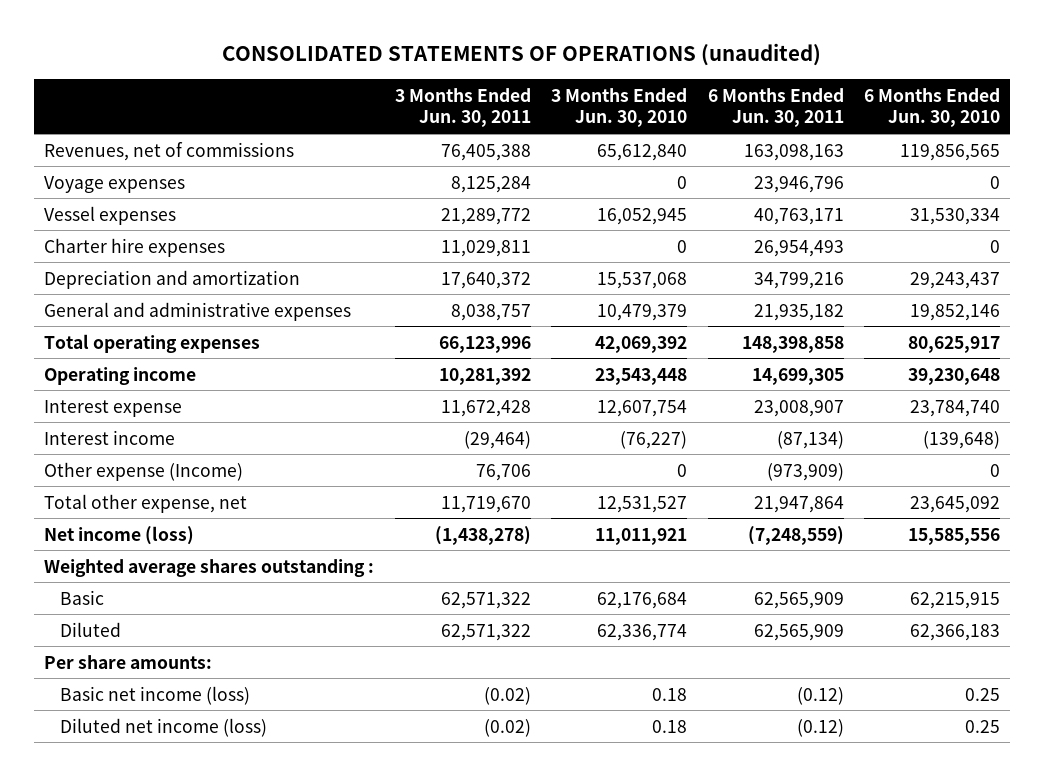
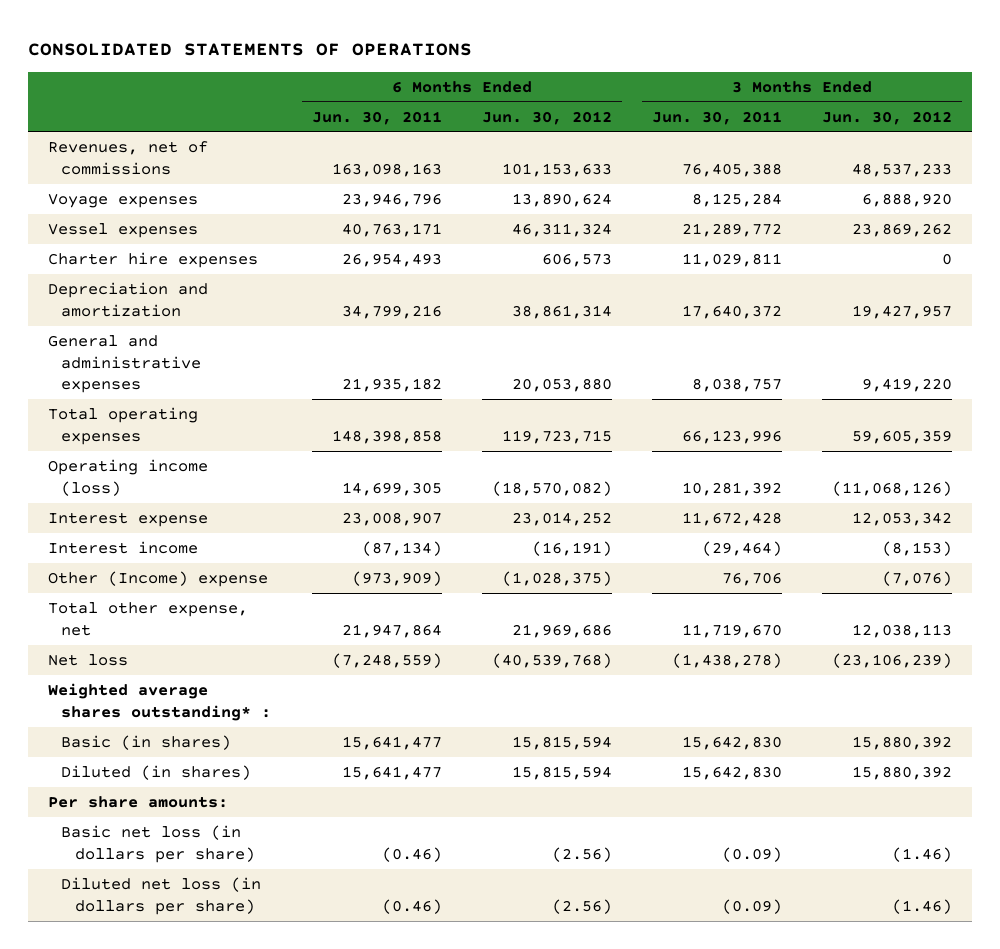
[222,43,822,67] CONSOLIDATED STATEMENTS OF OPERATIONS (unaudited) -> [27,42,472,56] CONSOLIDATED STATEMENTS OF OPERATIONS
[551,87,688,128] 3 Months Ended Jun. 30, 2010 -> none
[864,87,1001,128] 6 Months Ended Jun. 30, 2010 -> none
none -> [481,110,612,125] Jun. 30, 2012
none -> [822,110,953,125] Jun. 30, 2012
[44,366,197,385] Operating income -> [48,458,209,496] Operating income (loss)
[44,461,244,481] Other expense (Income) -> [48,570,269,587] Other (Income) expense
[44,525,195,545] Net income (loss) -> [48,653,129,666] Net loss
[44,558,375,577] Weighted average shares outstanding : -> [48,682,272,721] Weighted average shares outstanding* :
[59,589,104,605] Basic -> [61,734,232,750] Basic (in shares)
[440,591,531,609] 62,571,322 -> [682,735,783,750] 15,642,830
[753,591,844,609] 62,565,909 -> [341,735,442,750] 15,641,477
[59,621,121,637] Diluted -> [61,764,252,780] Diluted (in shares)
[440,623,531,641] 62,571,322 -> [682,765,783,780] 15,642,830
[753,623,844,641] 62,565,909 -> [341,765,442,780] 15,641,477
[59,685,250,705] Basic net income (loss) -> [61,824,255,863] Basic net loss (in dollars per share)
[483,686,531,705] (0.02) -> [722,846,783,862] (0.09)
[796,686,844,705] (0.12) -> [381,846,442,862] (0.46)
[59,717,267,737] Diluted net income (loss) -> [61,876,262,915] Diluted net loss (in dollars per share)
[483,718,531,737] (0.02) -> [722,898,783,914] (0.09)
[796,718,844,737] (0.12) -> [381,898,442,914] (0.46)

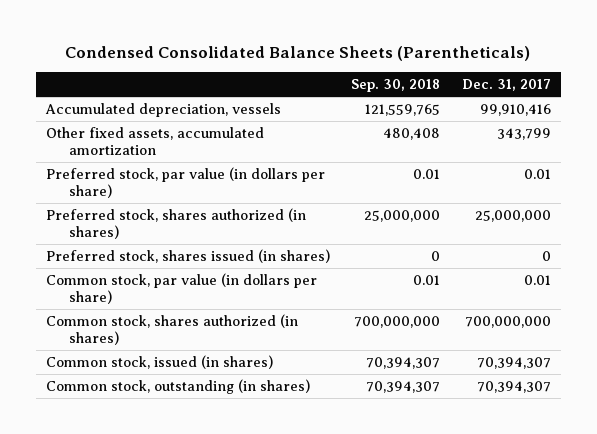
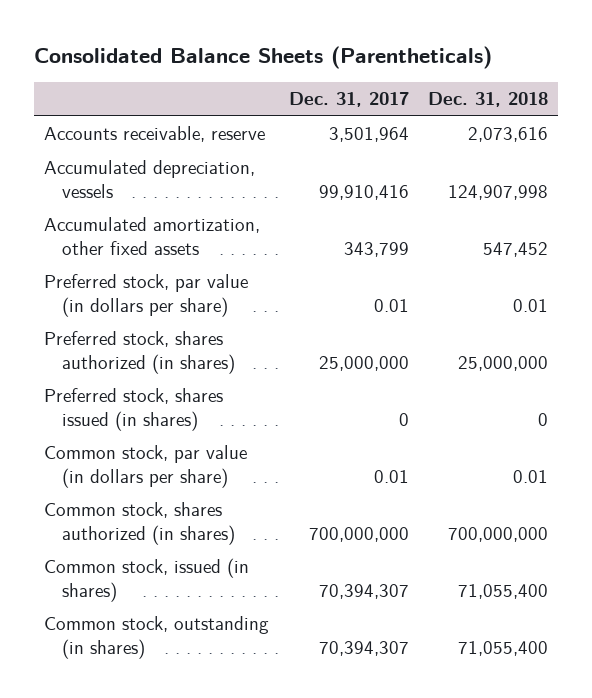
[65,45,531,61] Condensed Consolidated Balance Sheets (Parentheticals) -> [34,46,493,70] Consolidated Balance Sheets (Parentheticals)
[351,79,441,93] Sep. 30, 2018 -> none
none -> [428,92,549,108] Dec. 31, 2018
none -> [44,126,266,143] Accounts receivable, reserve
[46,126,265,156] Other fixed assets, accumulated amortization -> [44,217,261,255] Accumulated amortization, other fixed assets

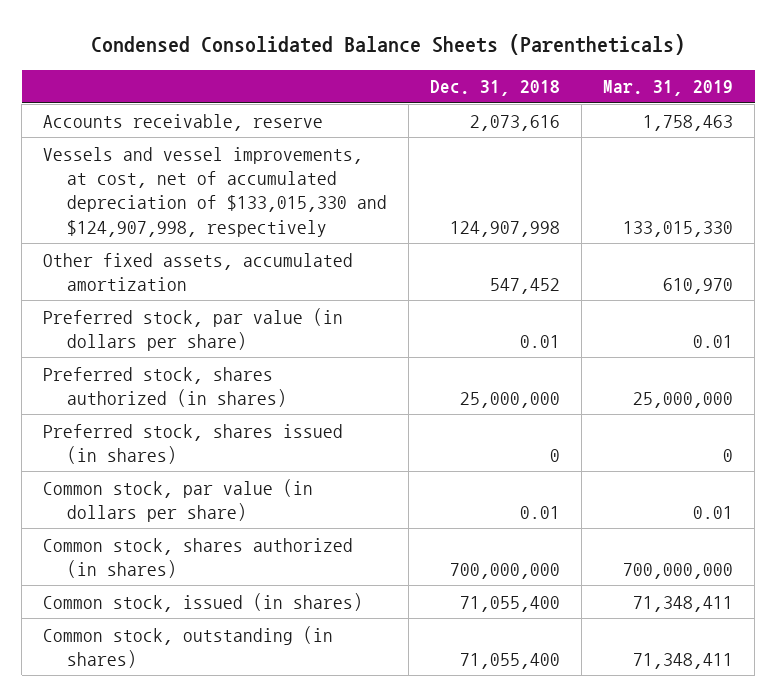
[34,46,493,70] Consolidated Balance Sheets (Parentheticals) -> [91,33,686,55] Condensed Consolidated Balance Sheets (Parentheticals)
[288,92,409,108] Dec. 31, 2017 -> none
none -> [603,80,734,97] Mar. 31, 2019
[44,160,256,198] Accumulated depreciation, vessels -> [43,146,387,237] Vessels and vessel improvements, at cost, net of accumulated depreciation of $133,015,330 and $124,907,998, respectively
[44,217,261,255] Accumulated amortization, other fixed assets -> [43,252,354,291] Other fixed assets, accumulated amortization

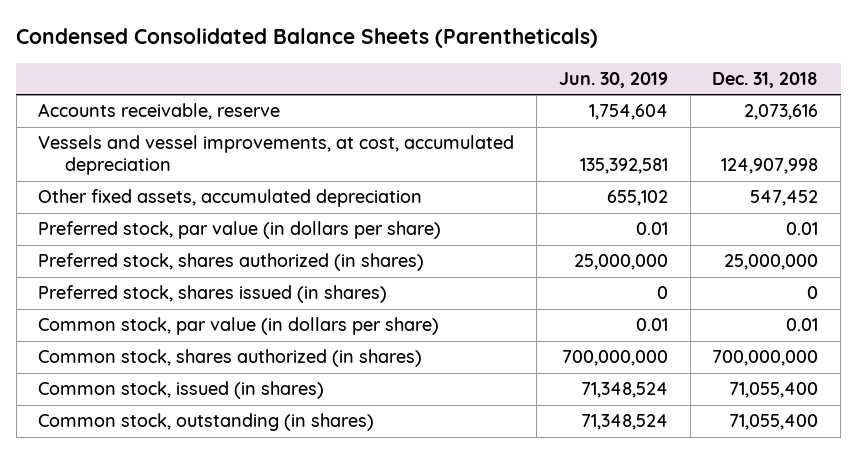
[603,80,734,97] Mar. 31, 2019 -> none
none -> [558,71,668,88] Jun. 30, 2019
[43,146,387,237] Vessels and vessel improvements, at cost, net of accumulated depreciation of $133,015,330 and $124,907,998, respectively -> [38,135,515,176] Vessels and vessel improvements, at cost, accumulated depreciation
[43,252,354,291] Other fixed assets, accumulated amortization -> [38,189,423,208] Other fixed assets, accumulated depreciation

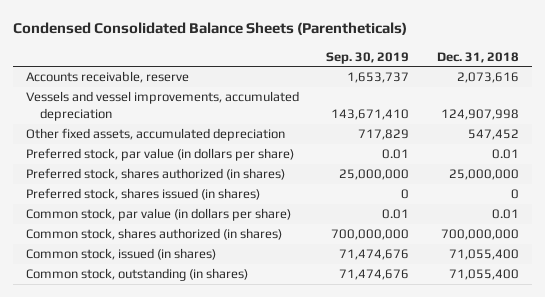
[558,71,668,88] Jun. 30, 2019 -> none
none -> [326,51,410,64] Sep. 30, 2019
[38,135,515,176] Vessels and vessel improvements, at cost, accumulated depreciation -> [26,91,300,122] Vessels and vessel improvements, accumulated depreciation

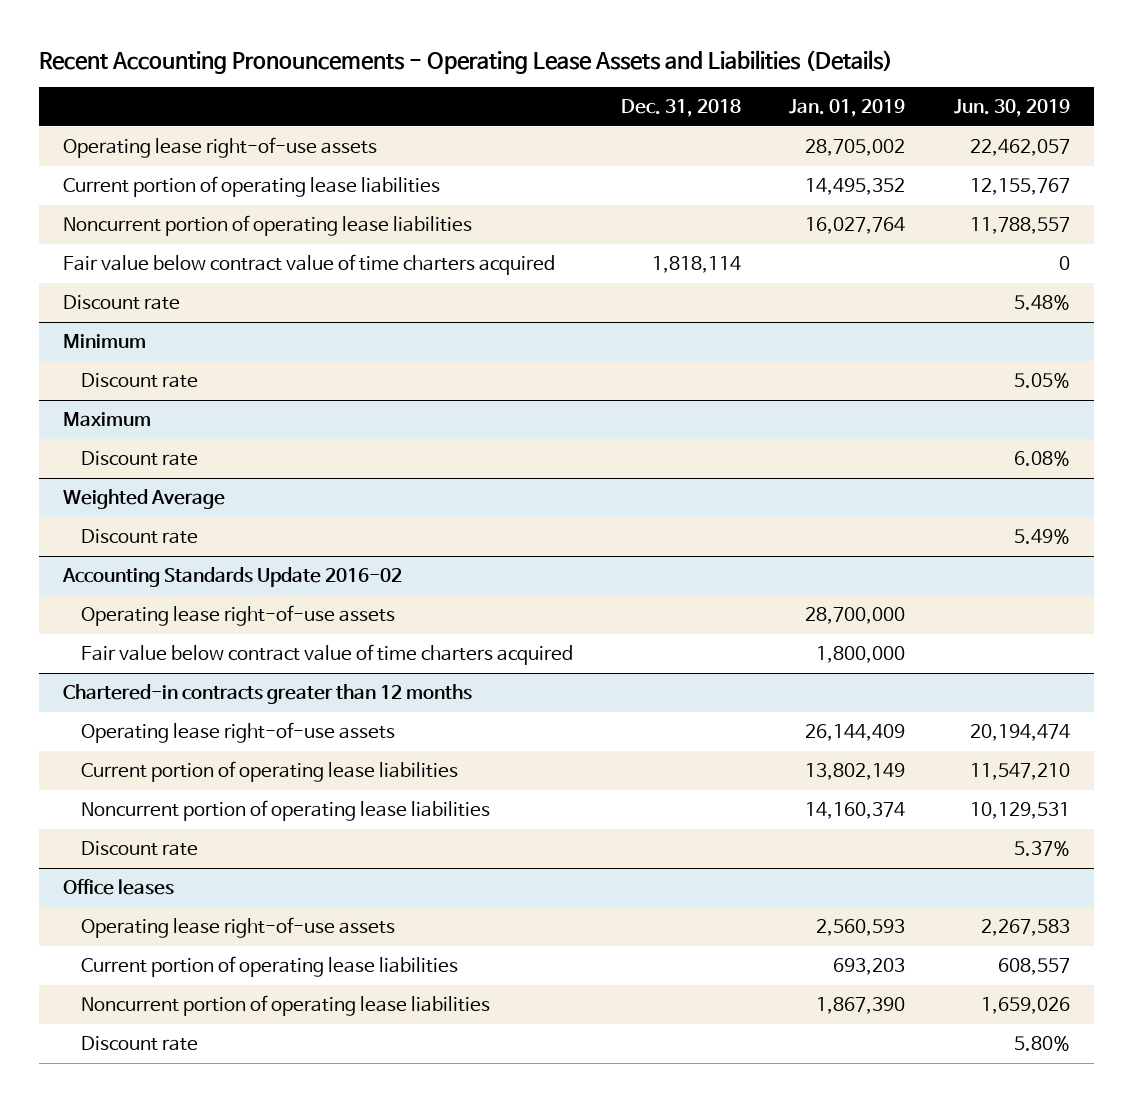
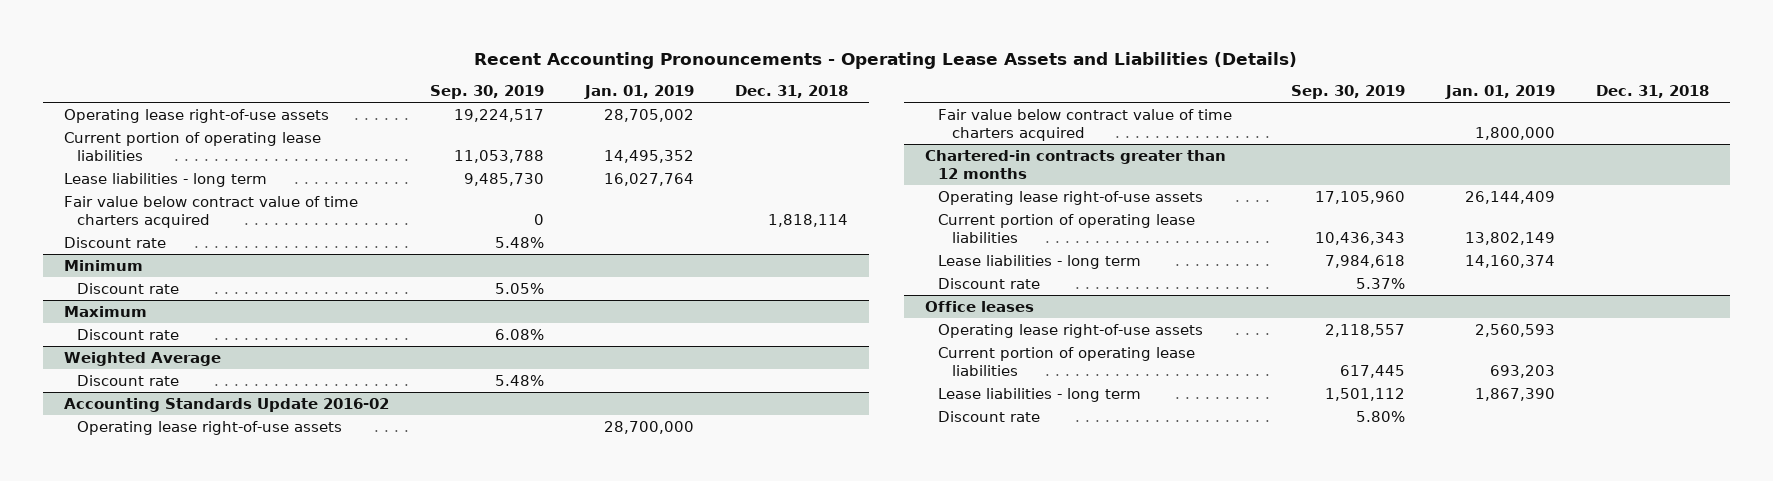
[953,99,1070,118] Jun. 30, 2019 -> none
none -> [429,85,544,100] Sep. 30, 2019
[62,215,472,237] Noncurrent portion of operating lease liabilities -> [63,172,267,187] Lease liabilities - long term
[80,800,490,822] Noncurrent portion of operating lease liabilities -> [938,254,1142,269] Lease liabilities - long term
[80,995,490,1017] Noncurrent portion of operating lease liabilities -> [938,387,1142,402] Lease liabilities - long term

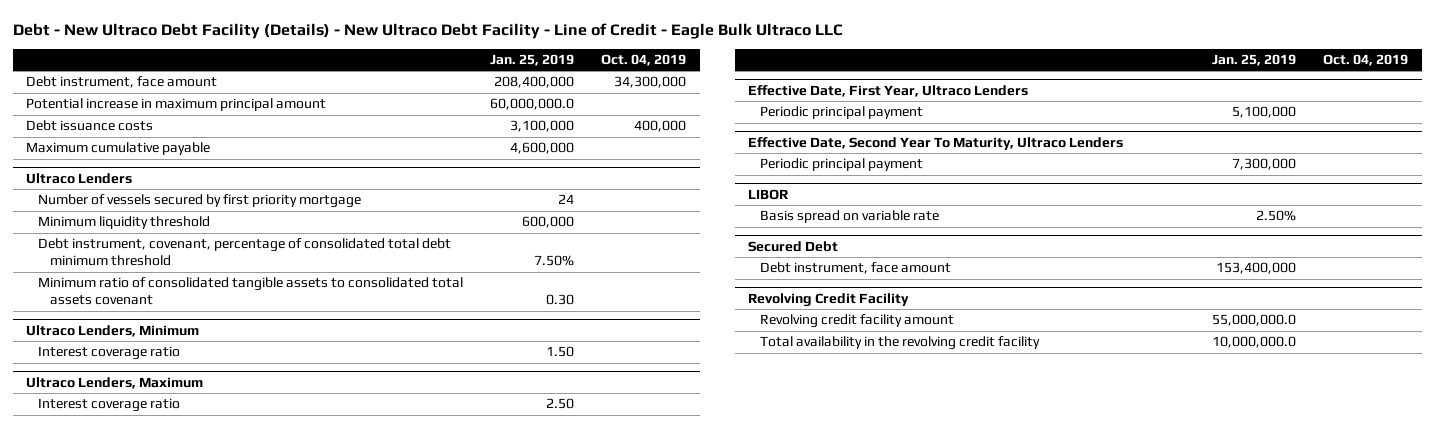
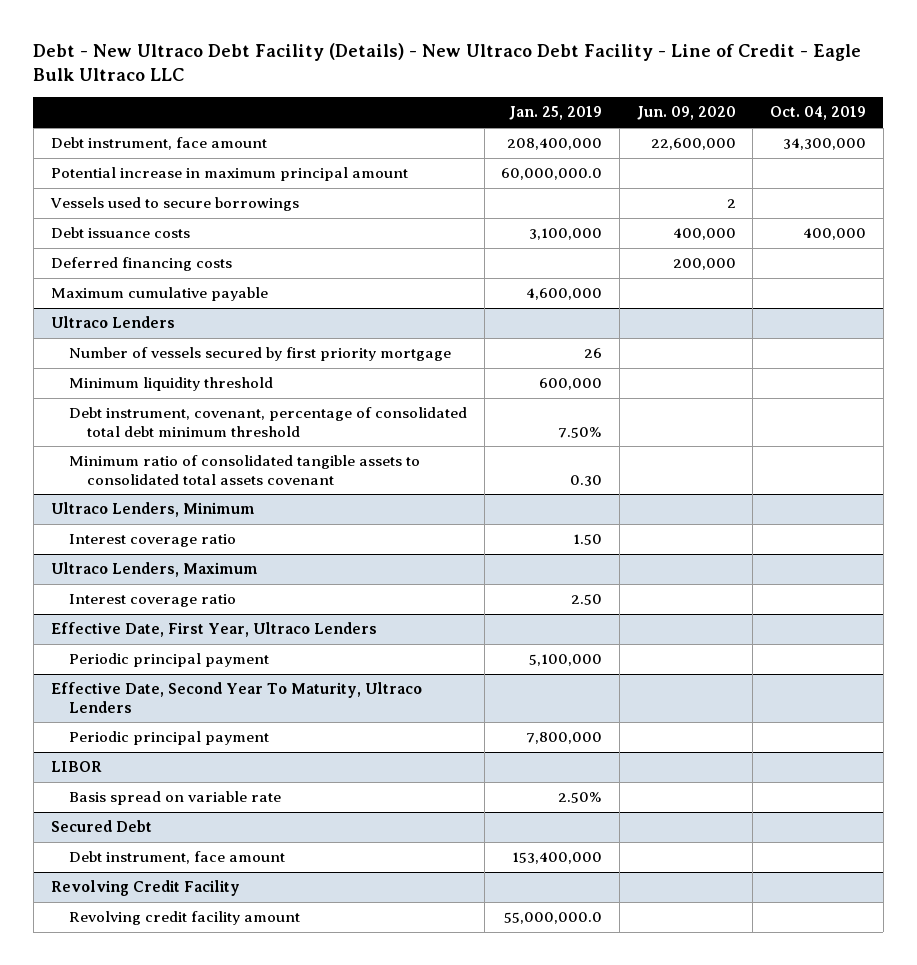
none -> [636,106,736,121] Jun. 09, 2020
none -> [49,197,299,212] Vessels used to secure borrowings
none -> [50,257,232,272] Deferred financing costs
[558,194,575,205] 24 -> [584,348,603,359] 26
[1232,158,1297,171] 7,300,000 -> [526,732,603,745] 7,800,000
[760,336,1041,351] Total availability in the revolving credit facility -> none

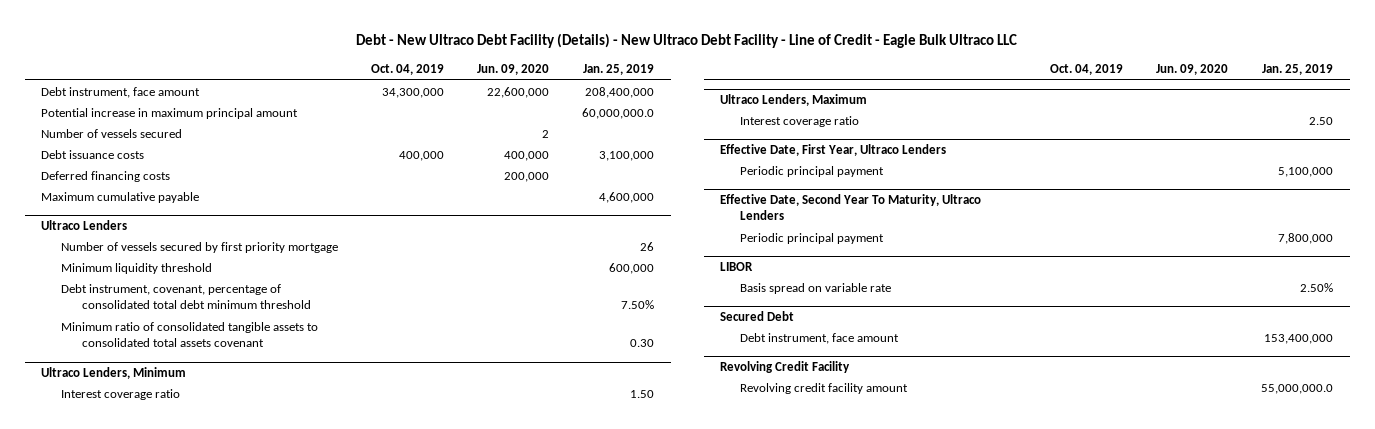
[49,197,299,212] Vessels used to secure borrowings -> none
none -> [41,128,183,138] Number of vessels secured

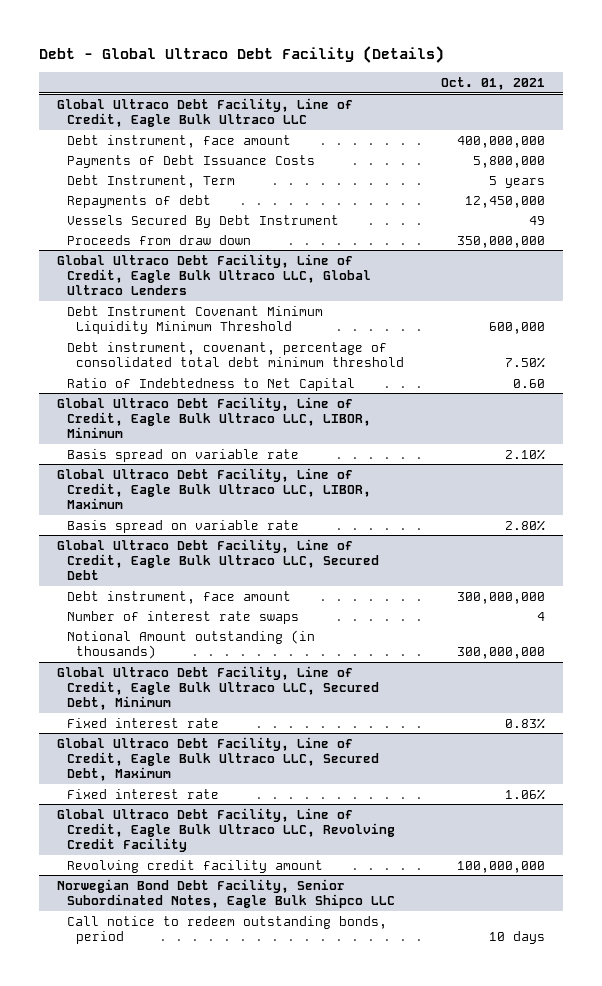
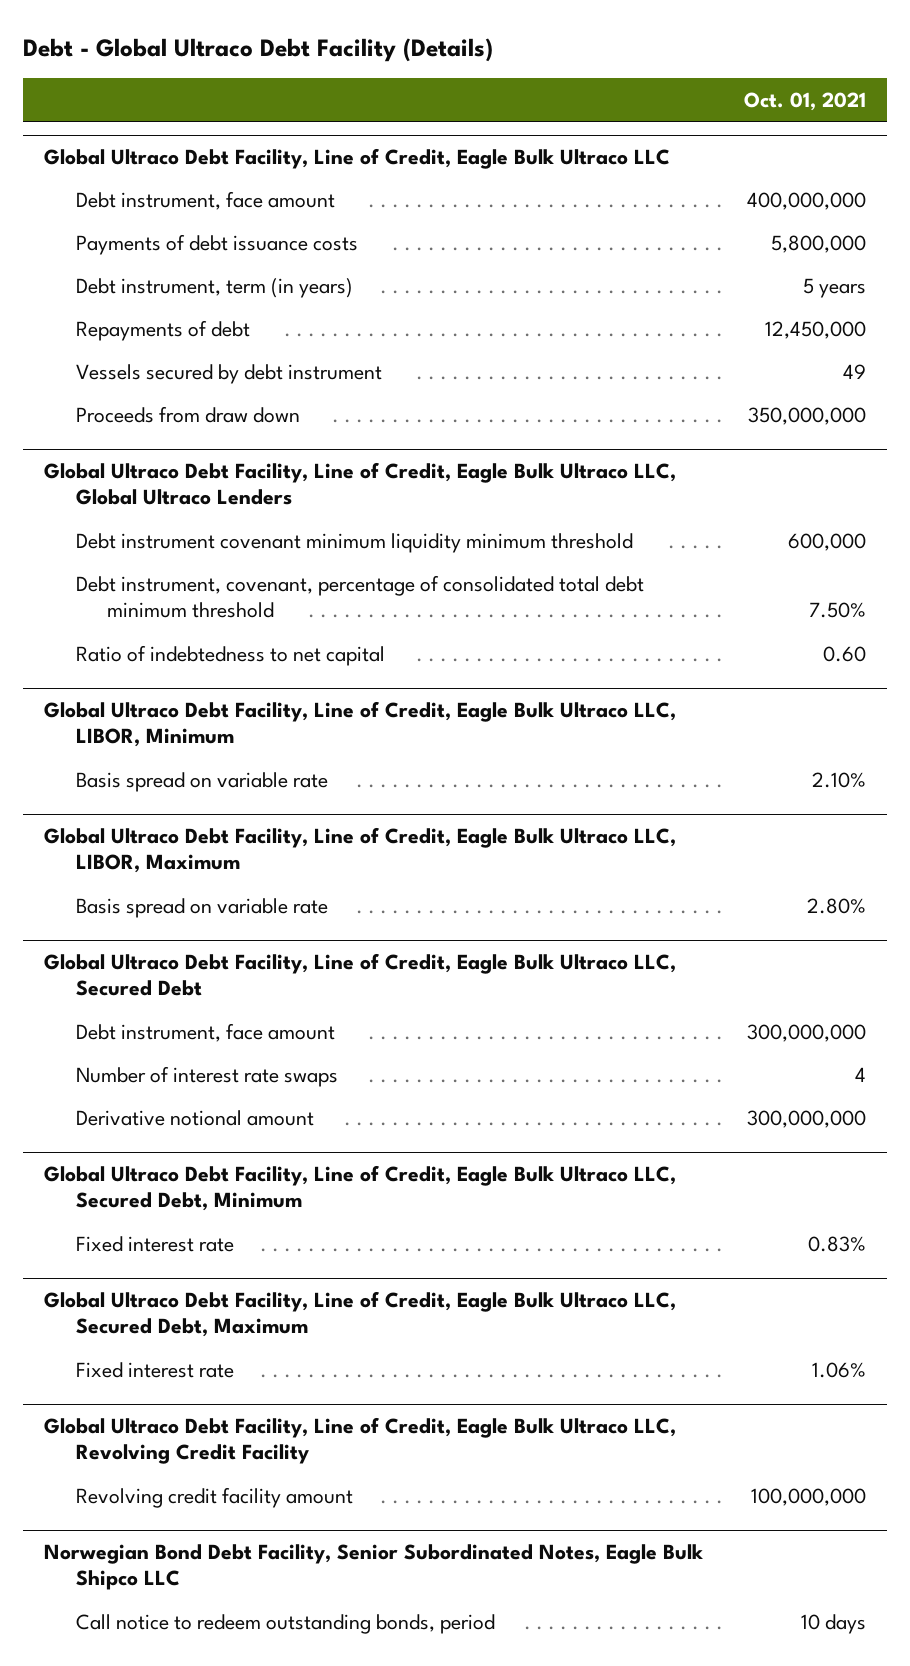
[66,154,315,168] Payments of Debt Issuance Costs -> [75,233,358,255] Payments of debt issuance costs
[66,174,235,188] Debt Instrument, Term -> [75,277,353,298] Debt instrument, term (in years)
[66,214,339,228] Vessels Secured By Debt Instrument -> [75,363,382,384] Vessels secured by debt instrument
[66,305,323,335] Debt Instrument Covenant Minimum Liquidity Minimum Threshold -> [75,532,633,553] Debt instrument covenant minimum liquidity minimum threshold
[66,377,355,391] Ratio of Indebtedness to Net Capital -> [75,644,385,666] Ratio of indebtedness to net capital
[66,629,315,660] Notional Amount outstanding (in thousands) -> [75,1109,314,1126] Derivative notional amount

